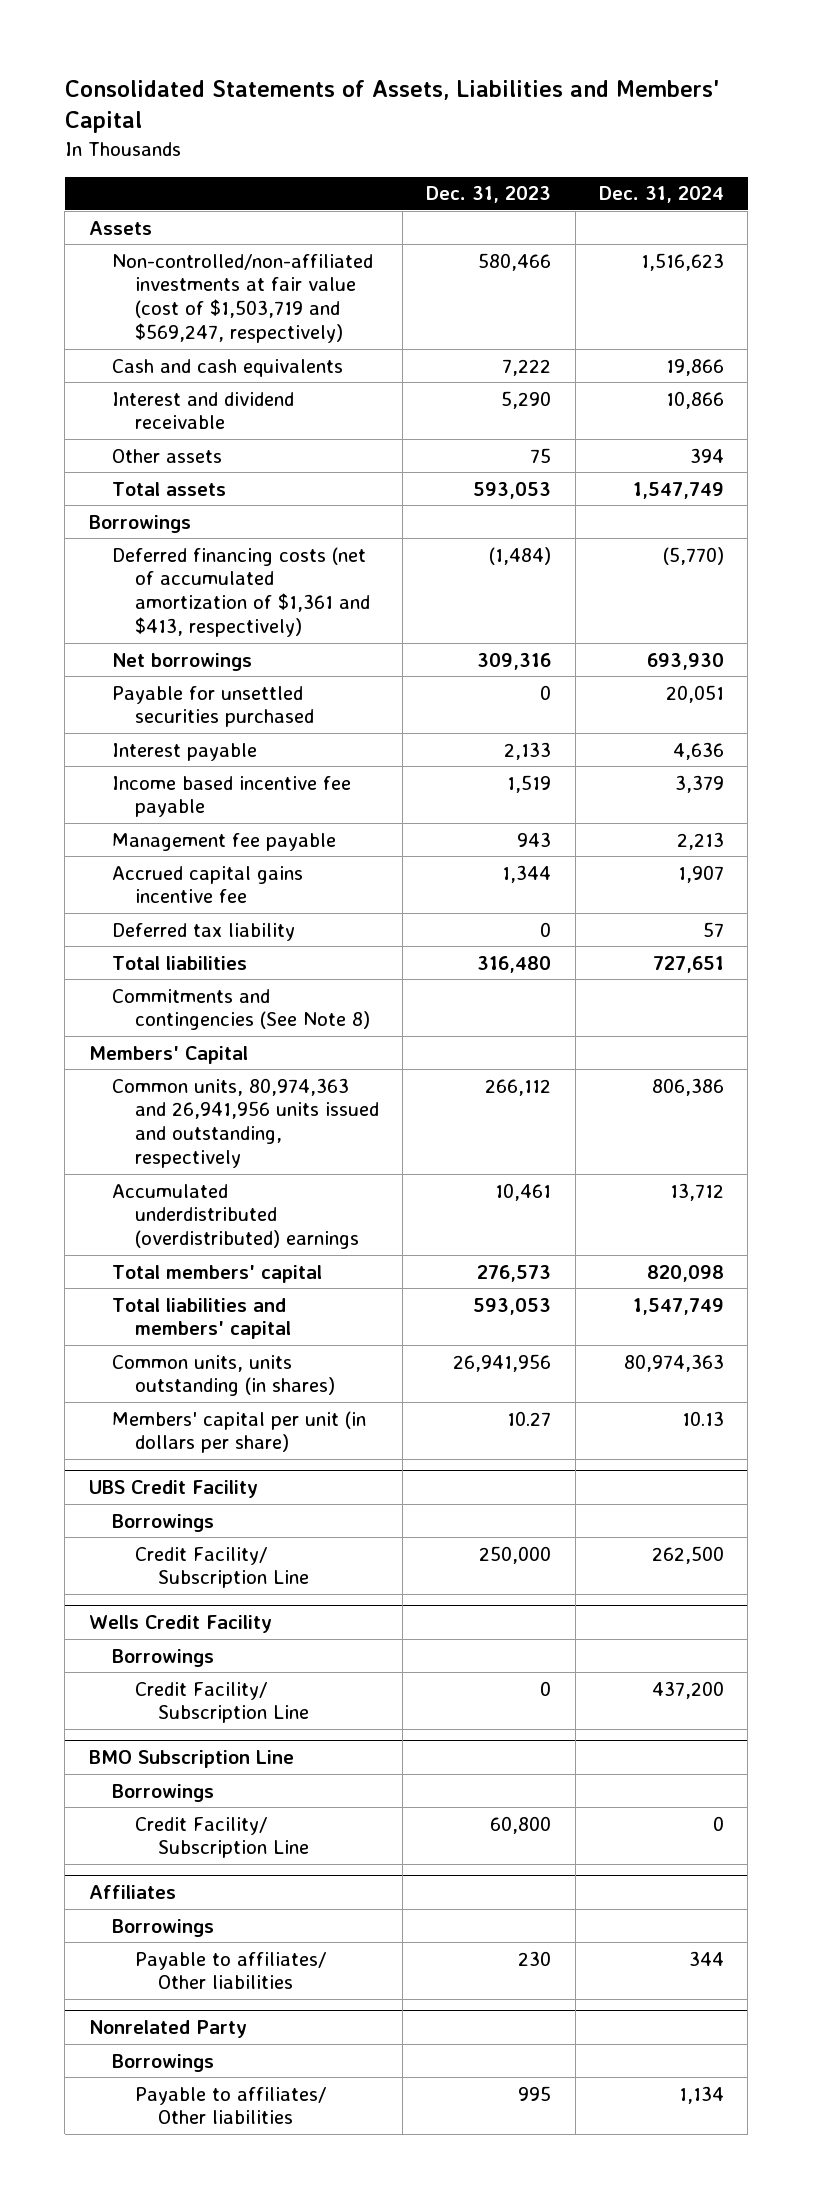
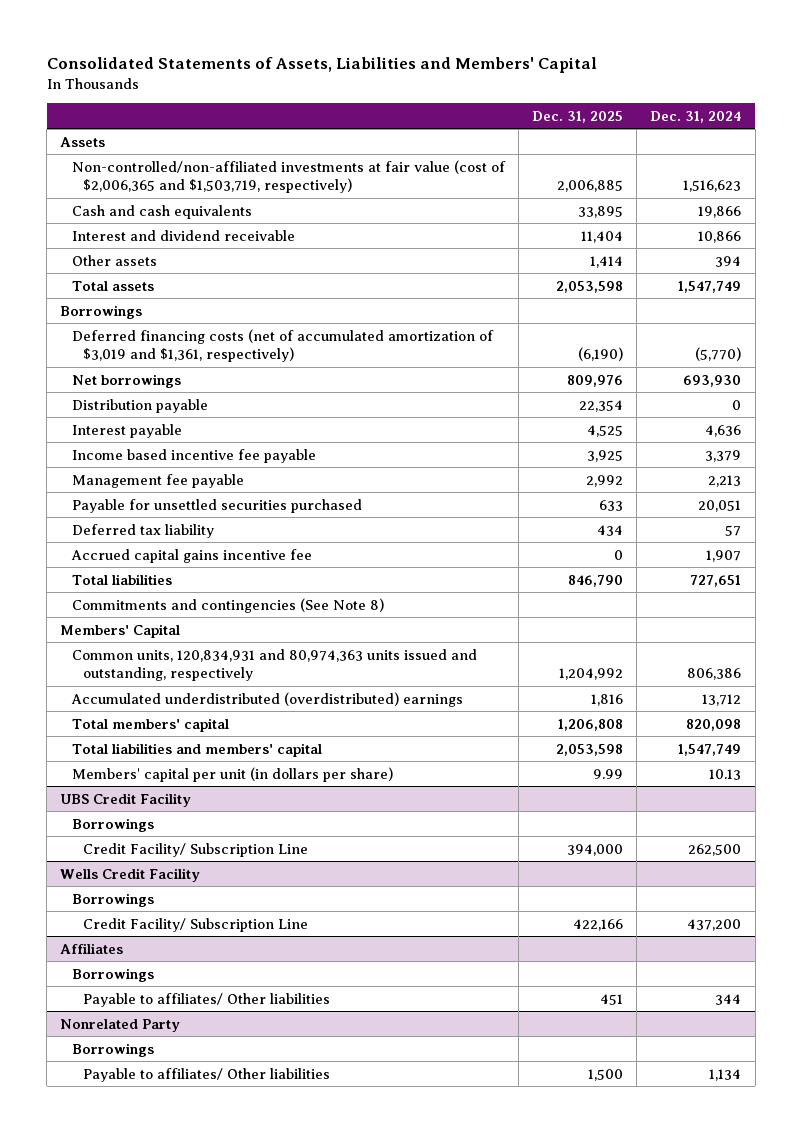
[426,186,552,204] Dec. 31, 2023 -> none
none -> [531,110,623,123] Dec. 31, 2025
[111,253,373,343] Non-controlled/non-affiliated investments at fair value (cost of $1,503,719 and $569,247, respectively) -> [71,159,506,194] Non-controlled/non-affiliated investments at fair value (cost of $2,006,365 and $1,503,719, respectively)
[111,546,370,637] Deferred financing costs (net of accumulated amortization of $1,361 and $413, respectively) -> [71,328,494,363] Deferred financing costs (net of accumulated amortization of $3,019 and $1,361, respectively)
none -> [71,398,208,413] Distribution payable
[111,685,314,728] Payable for unsettled securities purchased -> [71,498,362,513] Payable for unsettled securities purchased
[111,865,303,904] Accrued capital gains incentive fee -> [70,548,312,563] Accrued capital gains incentive fee
[111,1077,379,1168] Common units, 80,974,363 and 26,941,956 units issued and outstanding, respectively -> [71,648,477,682] Common units, 120,834,931 and 80,974,363 units issued and outstanding, respectively
[111,1354,335,1397] Common units, units outstanding (in shares) -> none
[88,1750,294,1769] BMO Subscription Line -> none
[111,1783,214,1802] Borrowings -> none
[134,1816,309,1859] Credit Facility/ Subscription Line -> none

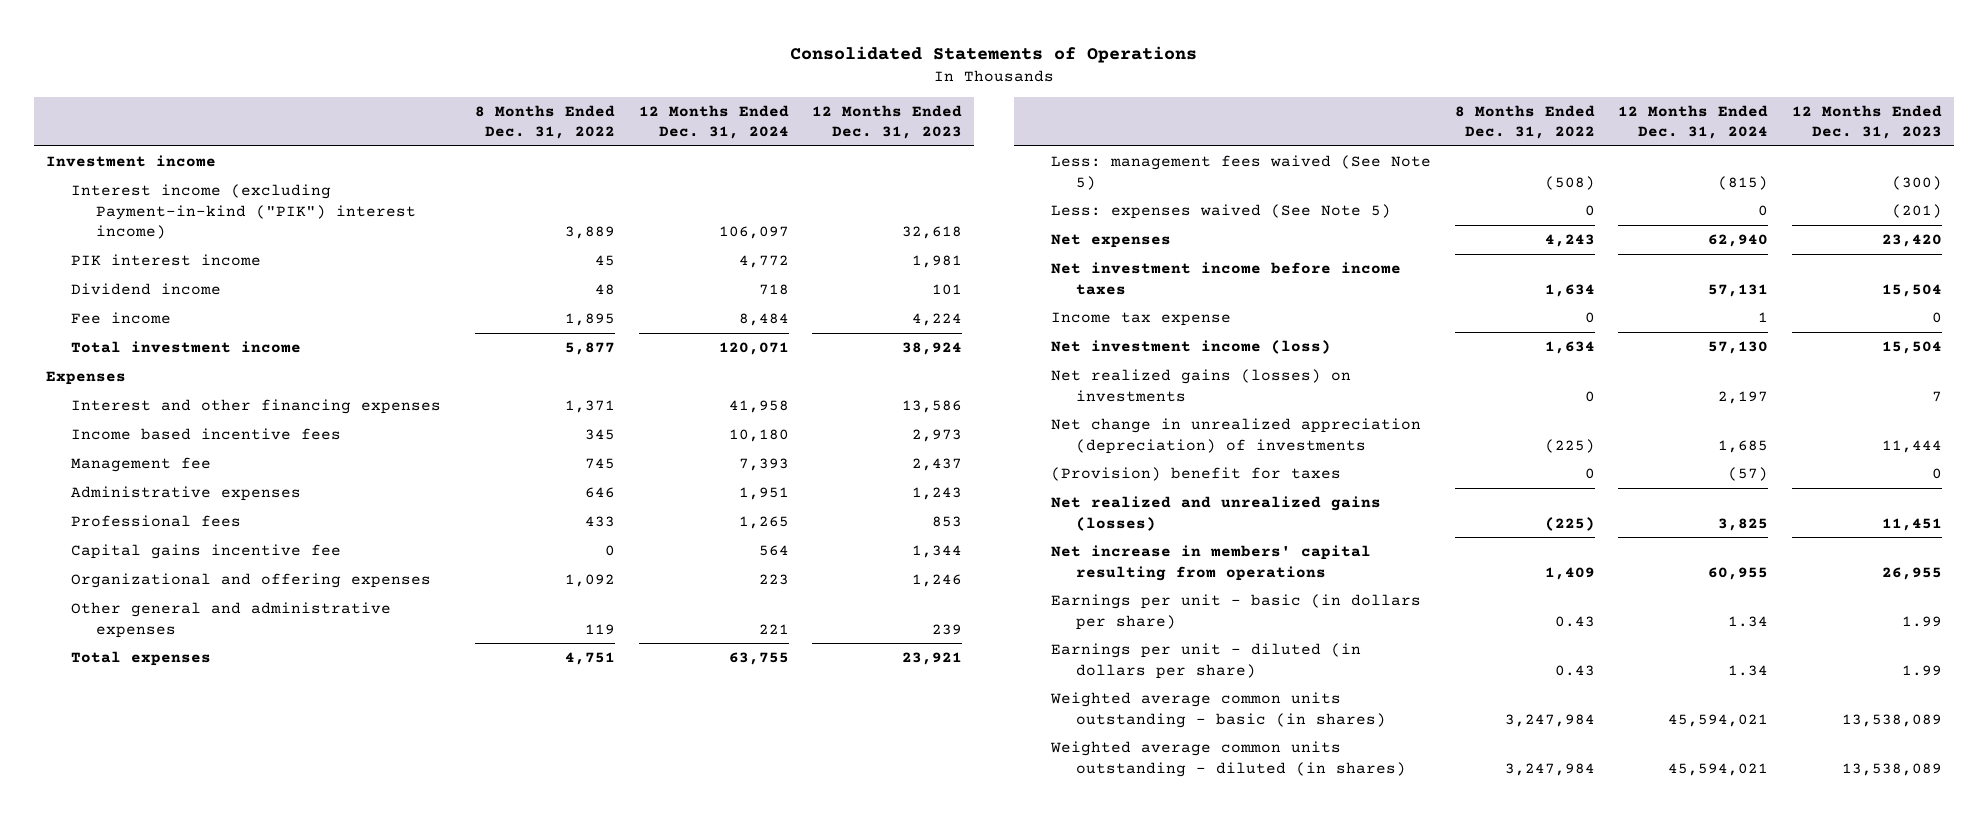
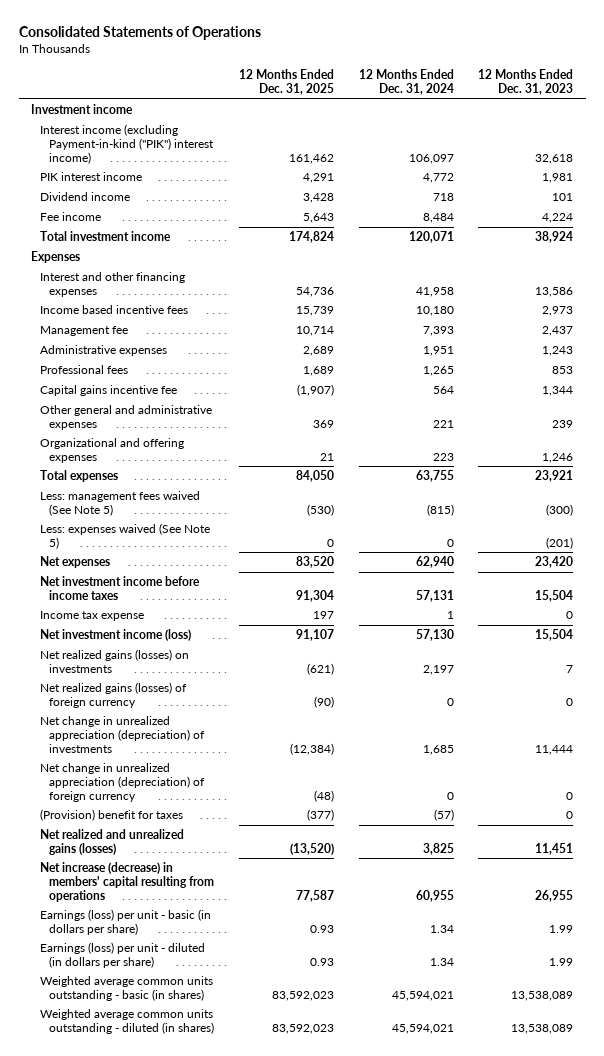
[474,104,615,140] 8 Months Ended Dec. 31, 2022 -> none
none -> [239,69,335,95] 12 Months Ended Dec. 31, 2025
[71,572,432,588] Organizational and offering expenses -> [40,438,185,463] Organizational and offering expenses
none -> [40,682,188,708] Net realized gains (losses) of foreign currency
none -> [40,763,206,802] Net change in unrealized appreciation (depreciation) of foreign currency
[1050,544,1371,581] Net increase in members' capital resulting from operations -> [40,862,215,902] Net increase (decrease) in members' capital resulting from operations
[1050,593,1421,630] Earnings per unit - basic (in dollars per share) -> [40,909,212,935] Earnings (loss) per unit - basic (in dollars per share)
[1050,642,1361,679] Earnings per unit - diluted (in dollars per share) -> [40,942,206,968] Earnings (loss) per unit - diluted (in dollars per share)

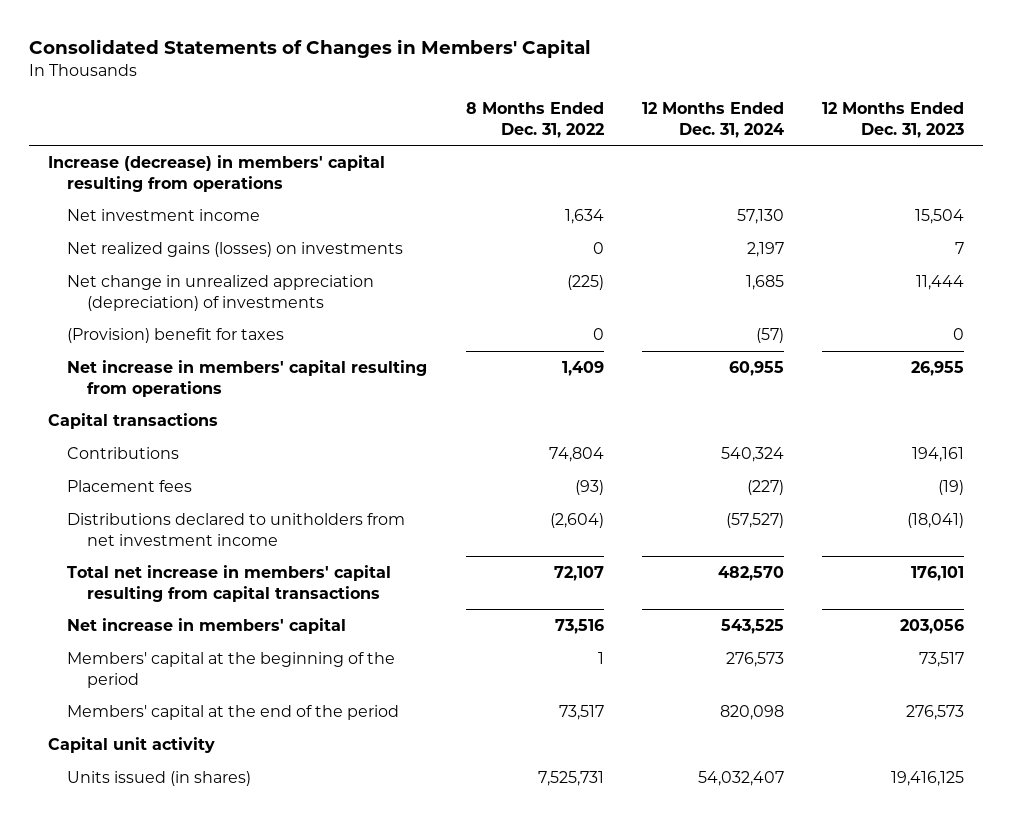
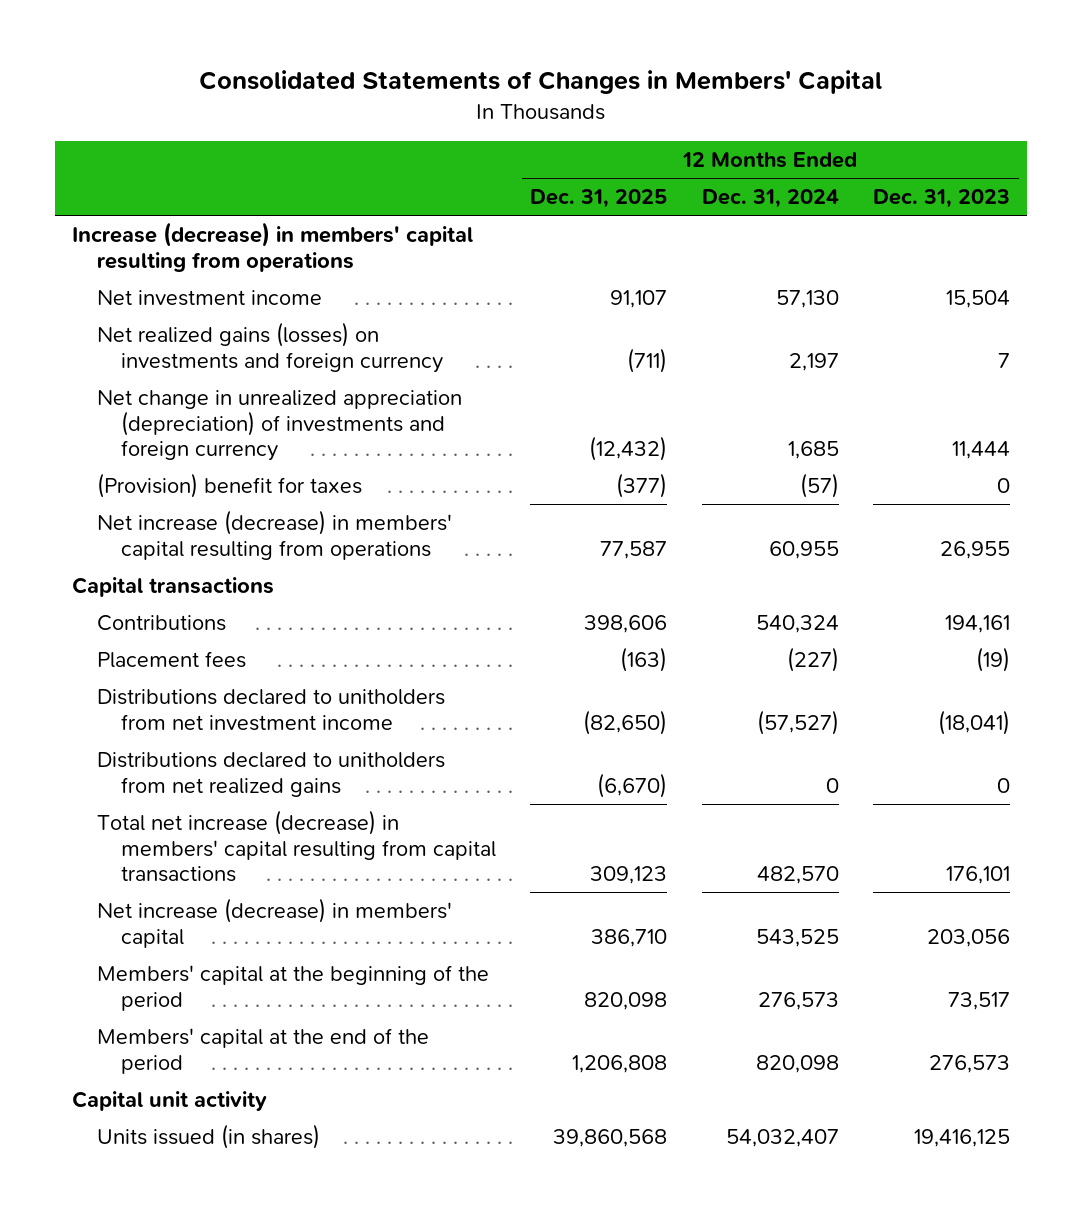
[465,102,604,138] 8 Months Ended Dec. 31, 2022 -> none
none -> [530,189,668,209] Dec. 31, 2025
[67,242,404,258] Net realized gains (losses) on investments -> [96,321,443,373] Net realized gains (losses) on investments and foreign currency
[67,275,375,311] Net change in unrealized appreciation (depreciation) of investments -> [96,389,462,462] Net change in unrealized appreciation (depreciation) of investments and foreign currency
[67,360,428,397] Net increase in members' capital resulting from operations -> [96,509,452,560] Net increase (decrease) in members' capital resulting from operations
none -> [96,751,445,797] Distributions declared to unitholders from net realized gains
[67,565,392,602] Total net increase in members' capital resulting from capital transactions -> [96,809,496,883] Total net increase (decrease) in members' capital resulting from capital transactions
[67,618,347,635] Net increase in members' capital -> [96,897,452,948] Net increase (decrease) in members' capital

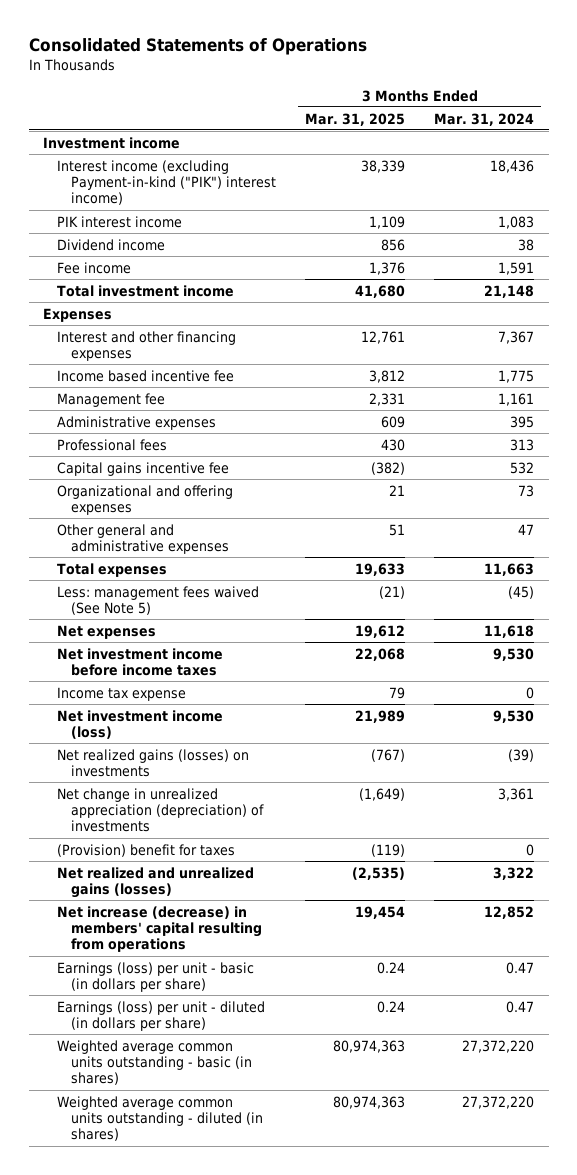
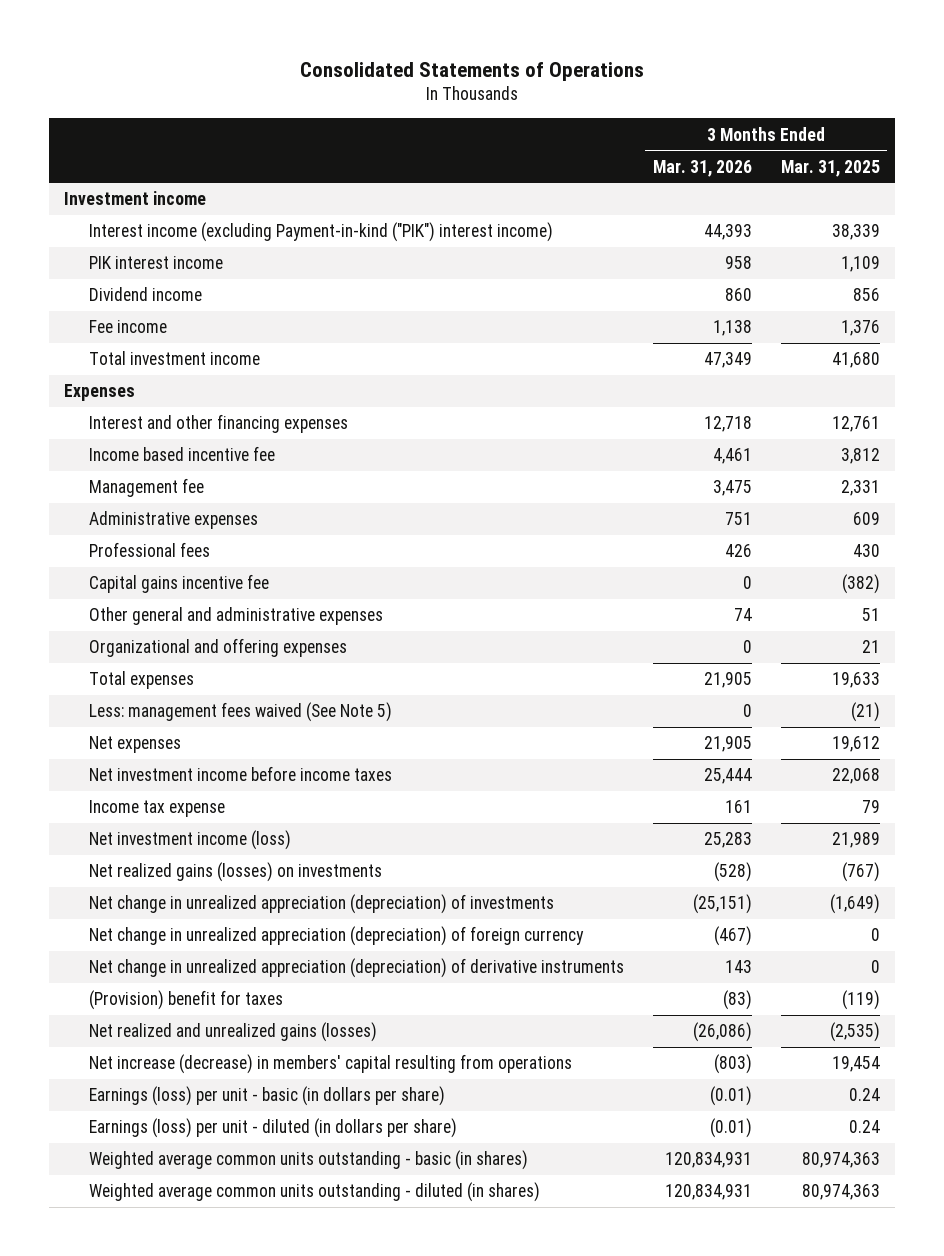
[434,112,535,126] Mar. 31, 2024 -> none
none -> [652,159,752,177] Mar. 31, 2026
[57,484,234,516] Organizational and offering expenses -> [88,638,347,658] Organizational and offering expenses
none -> [88,926,584,947] Net change in unrealized appreciation (depreciation) of foreign currency
none -> [88,958,624,979] Net change in unrealized appreciation (depreciation) of derivative instruments

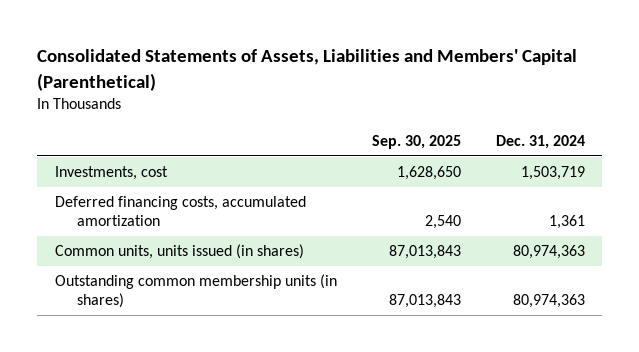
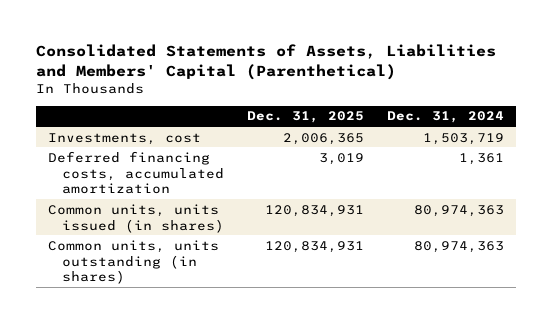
[371,135,461,150] Sep. 30, 2025 -> none
none -> [247,111,365,124] Dec. 31, 2025
[54,274,337,309] Outstanding common membership units (in shares) -> [47,239,219,285] Common units, units outstanding (in shares)

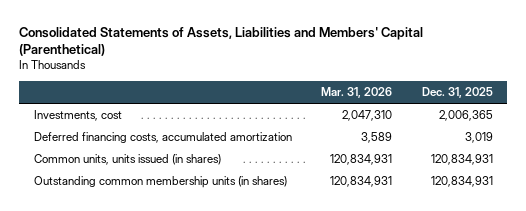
[387,111,505,124] Dec. 31, 2024 -> none
none -> [321,87,393,99] Mar. 31, 2026
[47,239,219,285] Common units, units outstanding (in shares) -> [33,176,287,189] Outstanding common membership units (in shares)

